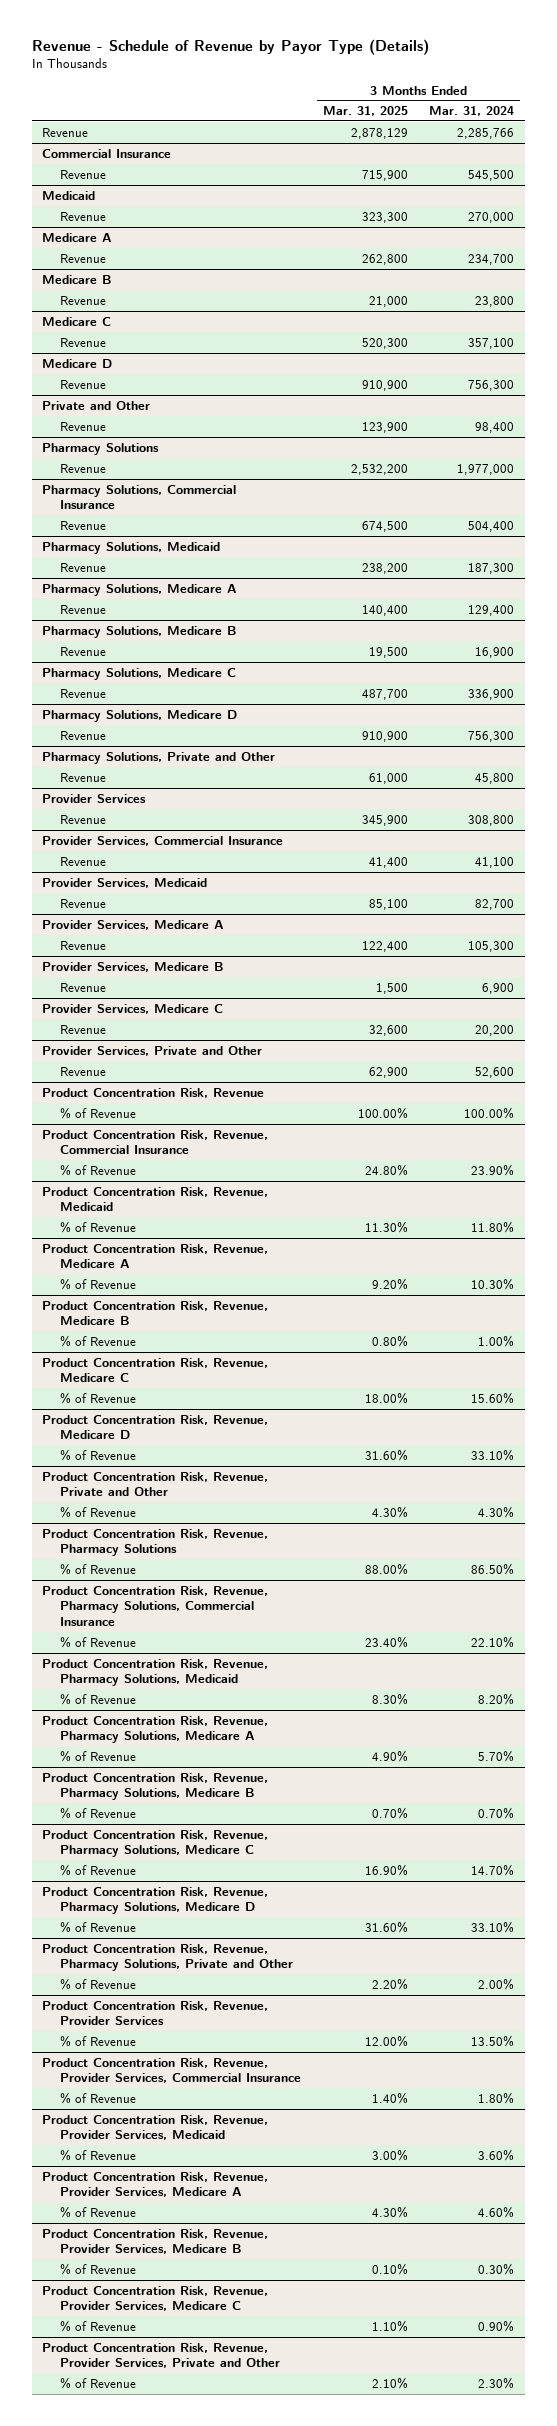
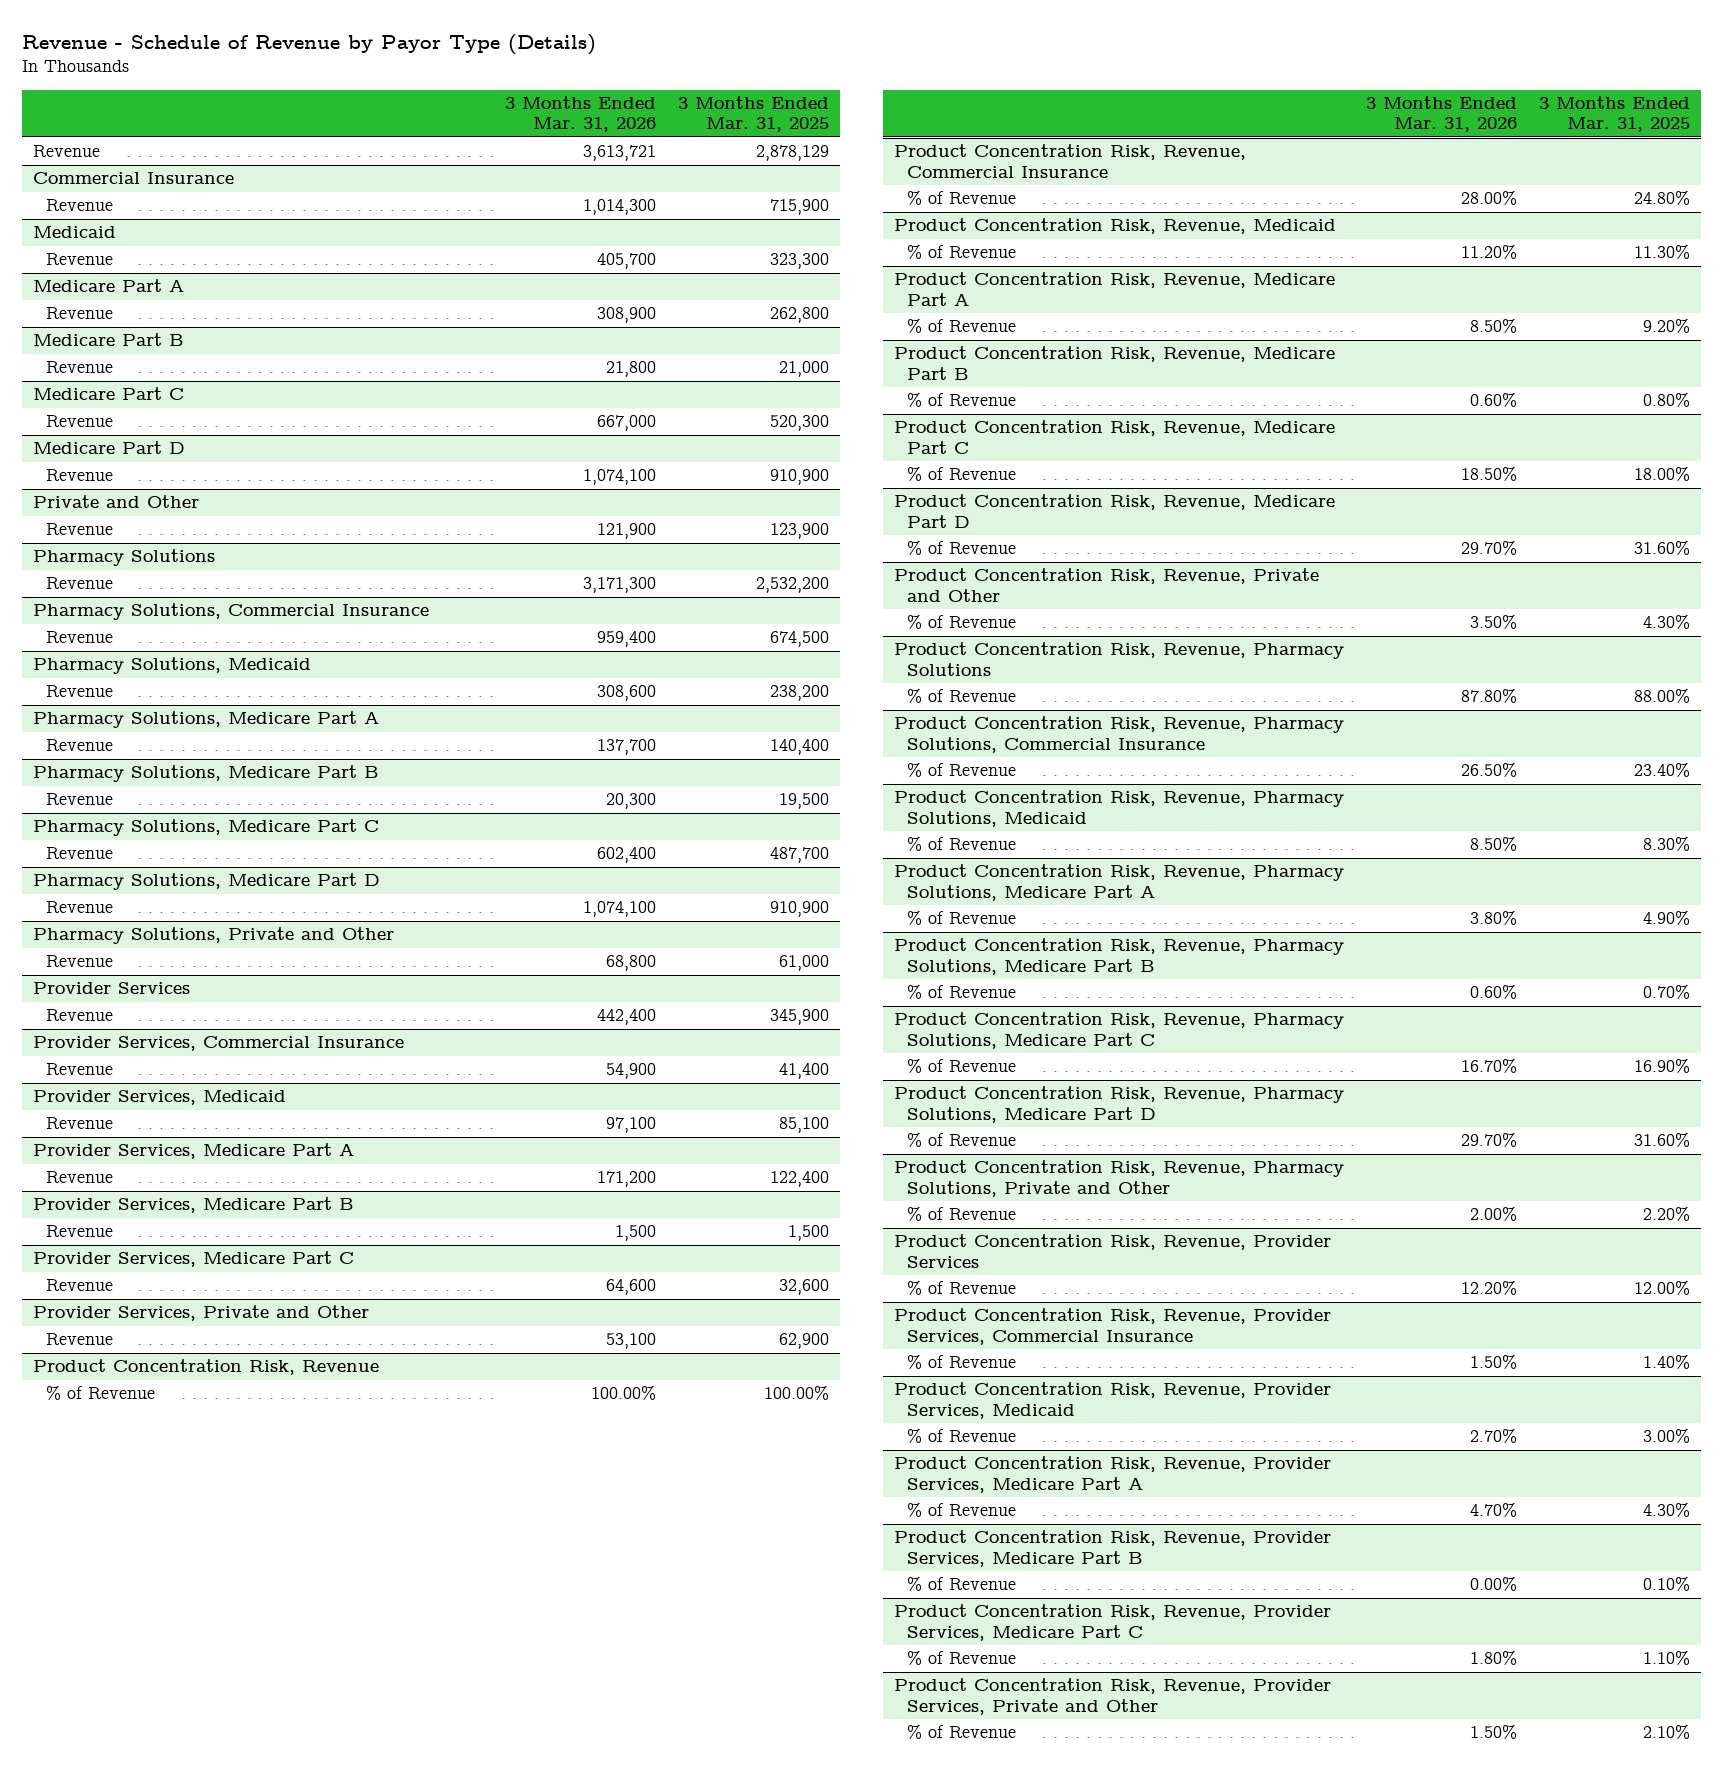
[429,106,515,117] Mar. 31, 2024 -> none
none -> [504,96,656,133] 3 Months Ended Mar. 31, 2026
[42,232,113,242] Medicare A -> [32,279,184,293] Medicare Part A
[42,274,113,284] Medicare B -> [32,333,184,347] Medicare Part B
[42,316,112,326] Medicare C -> [32,387,184,401] Medicare Part C
[42,358,113,368] Medicare D -> [32,441,185,455] Medicare Part D
[42,583,238,596] Pharmacy Solutions, Medicare A -> [32,711,379,729] Pharmacy Solutions, Medicare Part A
[42,625,238,638] Pharmacy Solutions, Medicare B -> [32,765,379,783] Pharmacy Solutions, Medicare Part B
[42,667,237,680] Pharmacy Solutions, Medicare C -> [32,819,379,837] Pharmacy Solutions, Medicare Part C
[42,709,238,722] Pharmacy Solutions, Medicare D -> [32,873,380,891] Pharmacy Solutions, Medicare Part D
[42,919,225,930] Provider Services, Medicare A -> [32,1143,354,1160] Provider Services, Medicare Part A
[42,961,225,972] Provider Services, Medicare B -> [32,1197,354,1214] Provider Services, Medicare Part B
[42,1003,224,1014] Provider Services, Medicare C -> [32,1251,354,1268] Provider Services, Medicare Part C
[42,1243,269,1269] Product Concentration Risk, Revenue, Medicare A -> [894,272,1336,306] Product Concentration Risk, Revenue, Medicare Part A
[42,1300,269,1326] Product Concentration Risk, Revenue, Medicare B -> [894,346,1336,380] Product Concentration Risk, Revenue, Medicare Part B
[42,1357,269,1383] Product Concentration Risk, Revenue, Medicare C -> [894,420,1336,454] Product Concentration Risk, Revenue, Medicare Part C
[42,1414,269,1440] Product Concentration Risk, Revenue, Medicare D -> [894,494,1336,528] Product Concentration Risk, Revenue, Medicare Part D
[42,1715,269,1744] Product Concentration Risk, Revenue, Pharmacy Solutions, Medicare A -> [894,864,1345,901] Product Concentration Risk, Revenue, Pharmacy Solutions, Medicare Part A
[42,1772,269,1801] Product Concentration Risk, Revenue, Pharmacy Solutions, Medicare B -> [894,938,1345,975] Product Concentration Risk, Revenue, Pharmacy Solutions, Medicare Part B
[42,1829,269,1858] Product Concentration Risk, Revenue, Pharmacy Solutions, Medicare C -> [894,1012,1345,1049] Product Concentration Risk, Revenue, Pharmacy Solutions, Medicare Part C
[42,1886,269,1915] Product Concentration Risk, Revenue, Pharmacy Solutions, Medicare D -> [894,1086,1345,1123] Product Concentration Risk, Revenue, Pharmacy Solutions, Medicare Part D
[42,2171,269,2198] Product Concentration Risk, Revenue, Provider Services, Medicare A -> [894,1456,1332,1493] Product Concentration Risk, Revenue, Provider Services, Medicare Part A
[42,2228,269,2255] Product Concentration Risk, Revenue, Provider Services, Medicare B -> [894,1530,1332,1567] Product Concentration Risk, Revenue, Provider Services, Medicare Part B
[42,2285,269,2312] Product Concentration Risk, Revenue, Provider Services, Medicare C -> [894,1604,1332,1641] Product Concentration Risk, Revenue, Provider Services, Medicare Part C

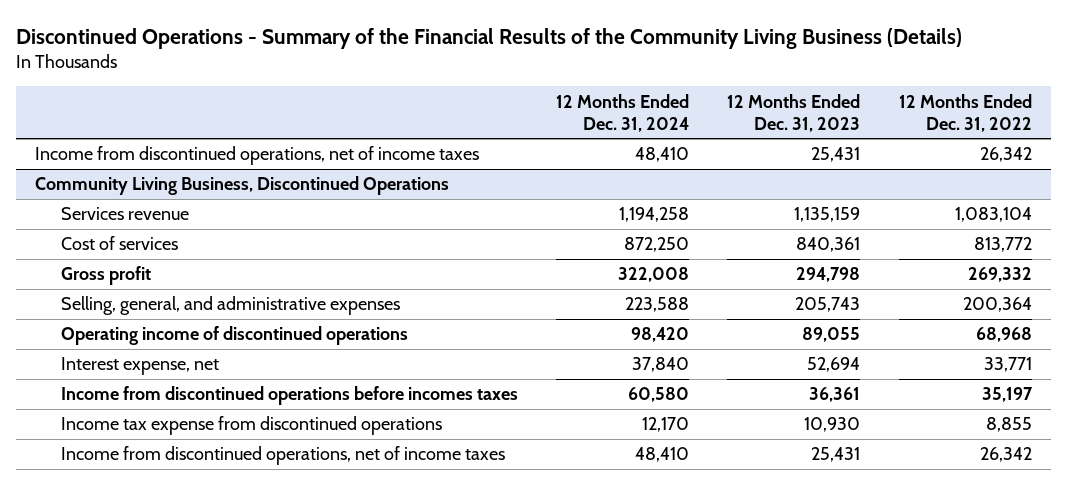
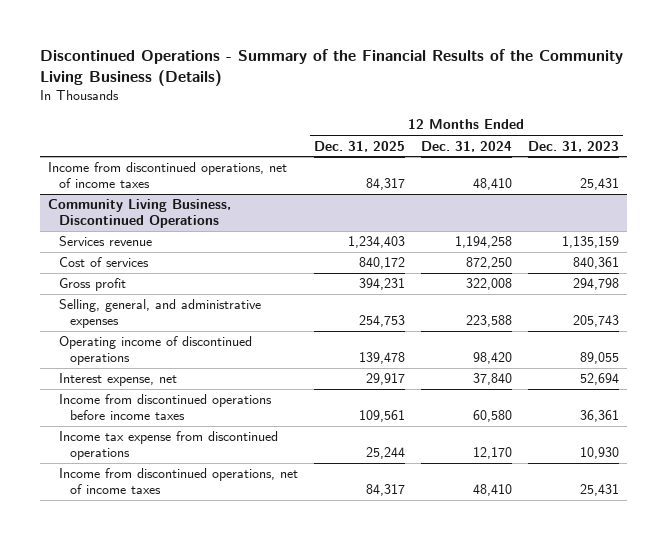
[898,93,1032,132] 12 Months Ended Dec. 31, 2022 -> none
none -> [313,140,405,152] Dec. 31, 2025
[61,386,519,406] Income from discontinued operations before incomes taxes -> [58,394,272,421] Income from discontinued operations before income taxes

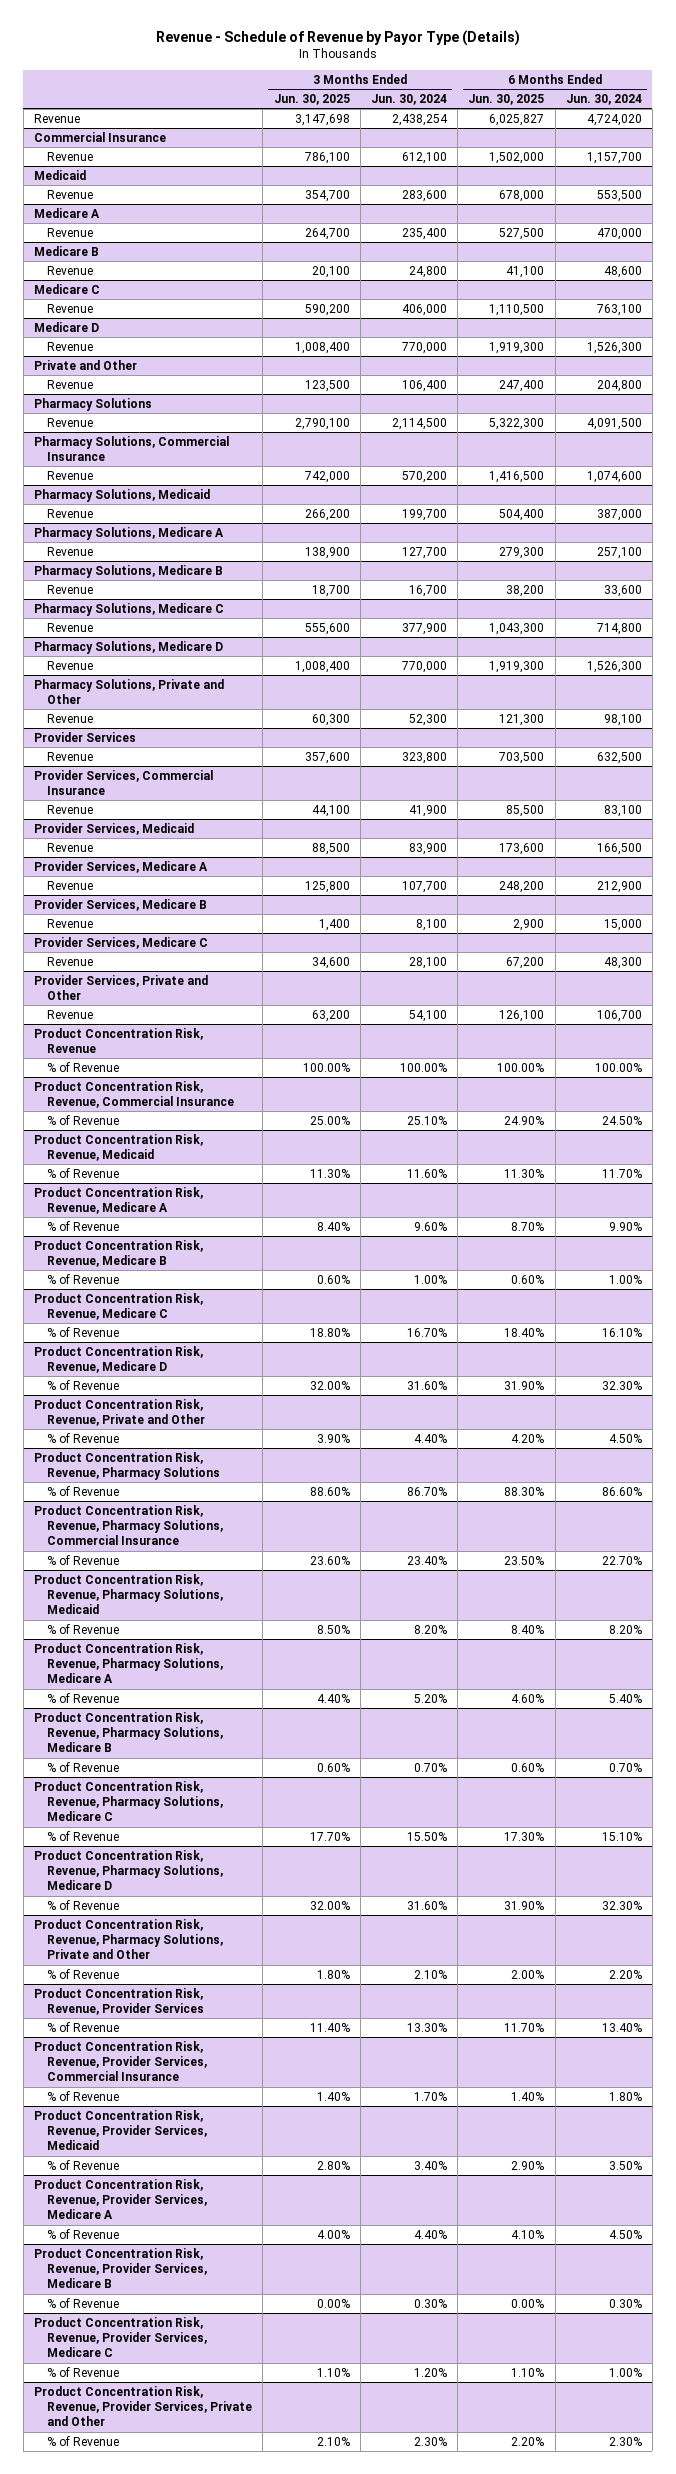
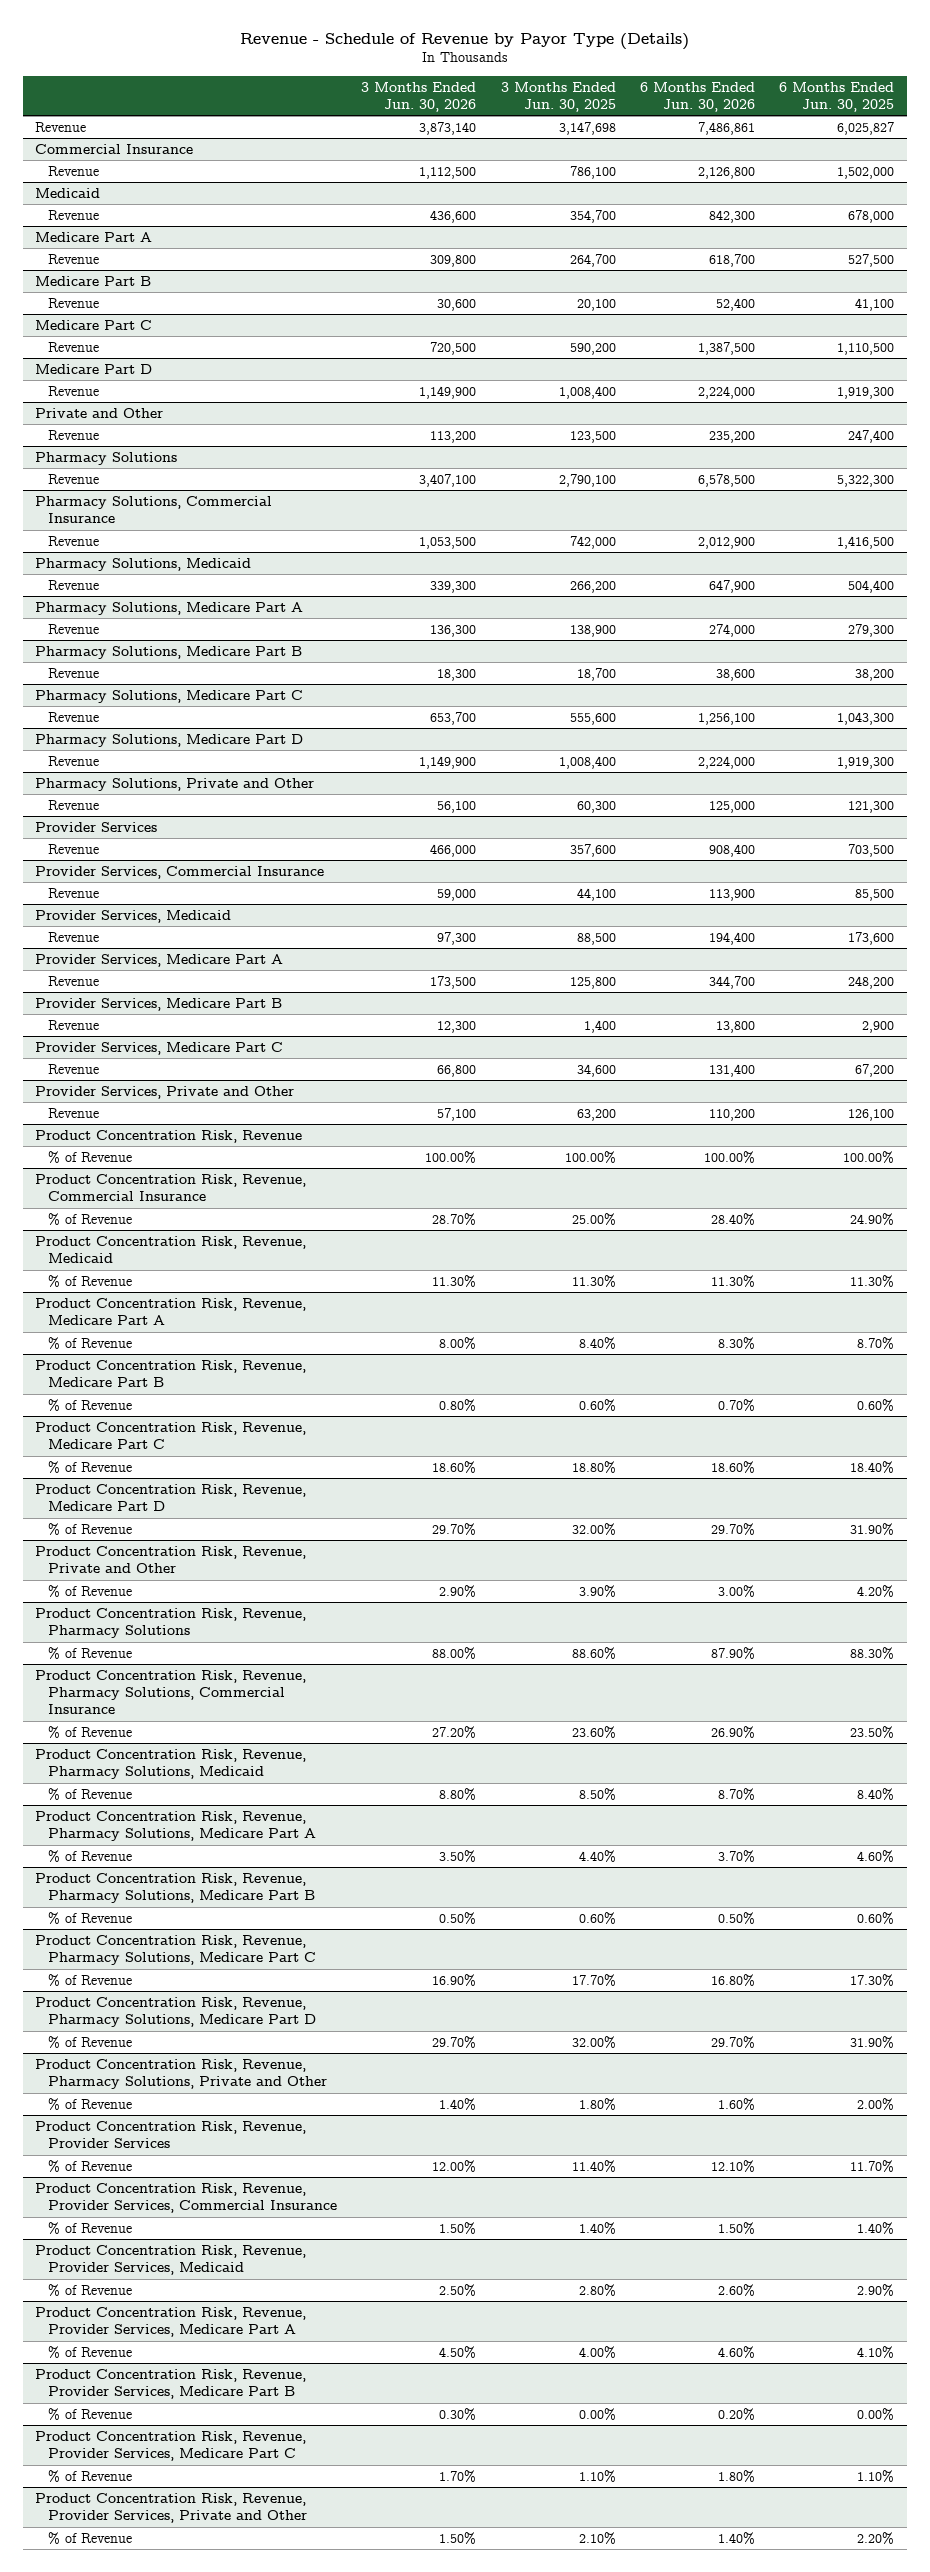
[370,93,447,105] Jun. 30, 2024 -> none
[565,93,642,105] Jun. 30, 2024 -> none
none -> [361,81,477,112] 3 Months Ended Jun. 30, 2026
none -> [640,81,756,112] 6 Months Ended Jun. 30, 2026
[33,207,100,218] Medicare A -> [35,231,153,242] Medicare Part A
[33,245,99,256] Medicare B -> [35,275,152,286] Medicare Part B
[33,283,100,294] Medicare C -> [35,319,153,330] Medicare Part C
[33,321,99,332] Medicare D -> [35,363,153,374] Medicare Part D
[33,526,224,540] Pharmacy Solutions, Medicare A -> [35,601,304,615] Pharmacy Solutions, Medicare Part A
[33,564,223,578] Pharmacy Solutions, Medicare B -> [35,645,303,659] Pharmacy Solutions, Medicare Part B
[33,602,224,616] Pharmacy Solutions, Medicare C -> [35,689,304,703] Pharmacy Solutions, Medicare Part C
[33,640,223,654] Pharmacy Solutions, Medicare D -> [35,733,304,747] Pharmacy Solutions, Medicare Part D
[33,860,208,873] Provider Services, Medicare A -> [35,953,284,967] Provider Services, Medicare Part A
[33,898,207,911] Provider Services, Medicare B -> [35,997,283,1011] Provider Services, Medicare Part B
[33,936,208,949] Provider Services, Medicare C -> [35,1041,284,1055] Provider Services, Medicare Part C
[33,1186,203,1215] Product Concentration Risk, Revenue, Medicare A -> [35,1297,307,1326] Product Concentration Risk, Revenue, Medicare Part A
[33,1239,203,1268] Product Concentration Risk, Revenue, Medicare B -> [35,1359,307,1388] Product Concentration Risk, Revenue, Medicare Part B
[33,1292,203,1321] Product Concentration Risk, Revenue, Medicare C -> [35,1421,307,1450] Product Concentration Risk, Revenue, Medicare Part C
[33,1345,203,1374] Product Concentration Risk, Revenue, Medicare D -> [35,1483,307,1512] Product Concentration Risk, Revenue, Medicare Part D
[33,1642,224,1684] Product Concentration Risk, Revenue, Pharmacy Solutions, Medicare A -> [35,1810,317,1842] Product Concentration Risk, Revenue, Pharmacy Solutions, Medicare Part A
[33,1711,224,1753] Product Concentration Risk, Revenue, Pharmacy Solutions, Medicare B -> [35,1872,316,1904] Product Concentration Risk, Revenue, Pharmacy Solutions, Medicare Part B
[33,1780,224,1822] Product Concentration Risk, Revenue, Pharmacy Solutions, Medicare C -> [35,1934,317,1966] Product Concentration Risk, Revenue, Pharmacy Solutions, Medicare Part C
[33,1849,224,1891] Product Concentration Risk, Revenue, Pharmacy Solutions, Medicare D -> [35,1996,317,2028] Product Concentration Risk, Revenue, Pharmacy Solutions, Medicare Part D
[33,2178,208,2220] Product Concentration Risk, Revenue, Provider Services, Medicare A -> [35,2306,307,2338] Product Concentration Risk, Revenue, Provider Services, Medicare Part A
[33,2247,208,2289] Product Concentration Risk, Revenue, Provider Services, Medicare B -> [35,2368,307,2400] Product Concentration Risk, Revenue, Provider Services, Medicare Part B
[33,2316,208,2358] Product Concentration Risk, Revenue, Provider Services, Medicare C -> [35,2430,307,2462] Product Concentration Risk, Revenue, Provider Services, Medicare Part C

